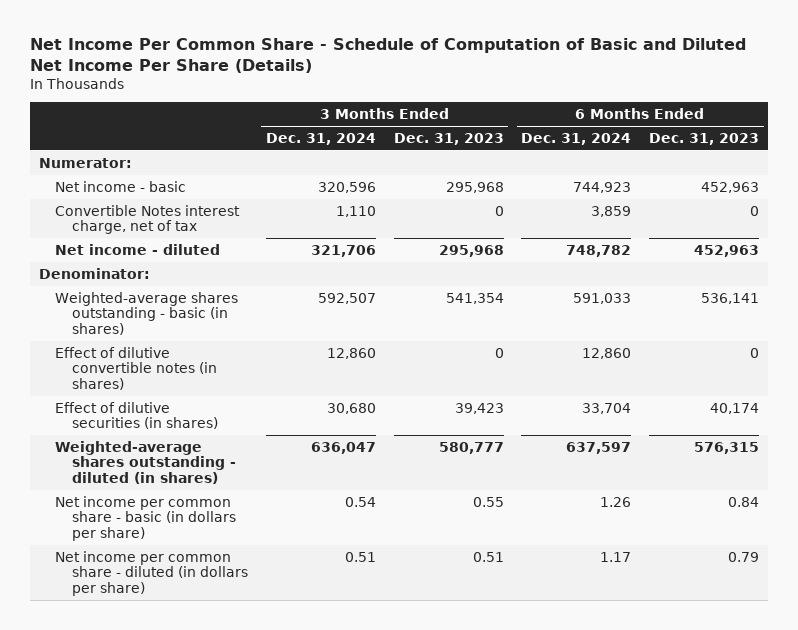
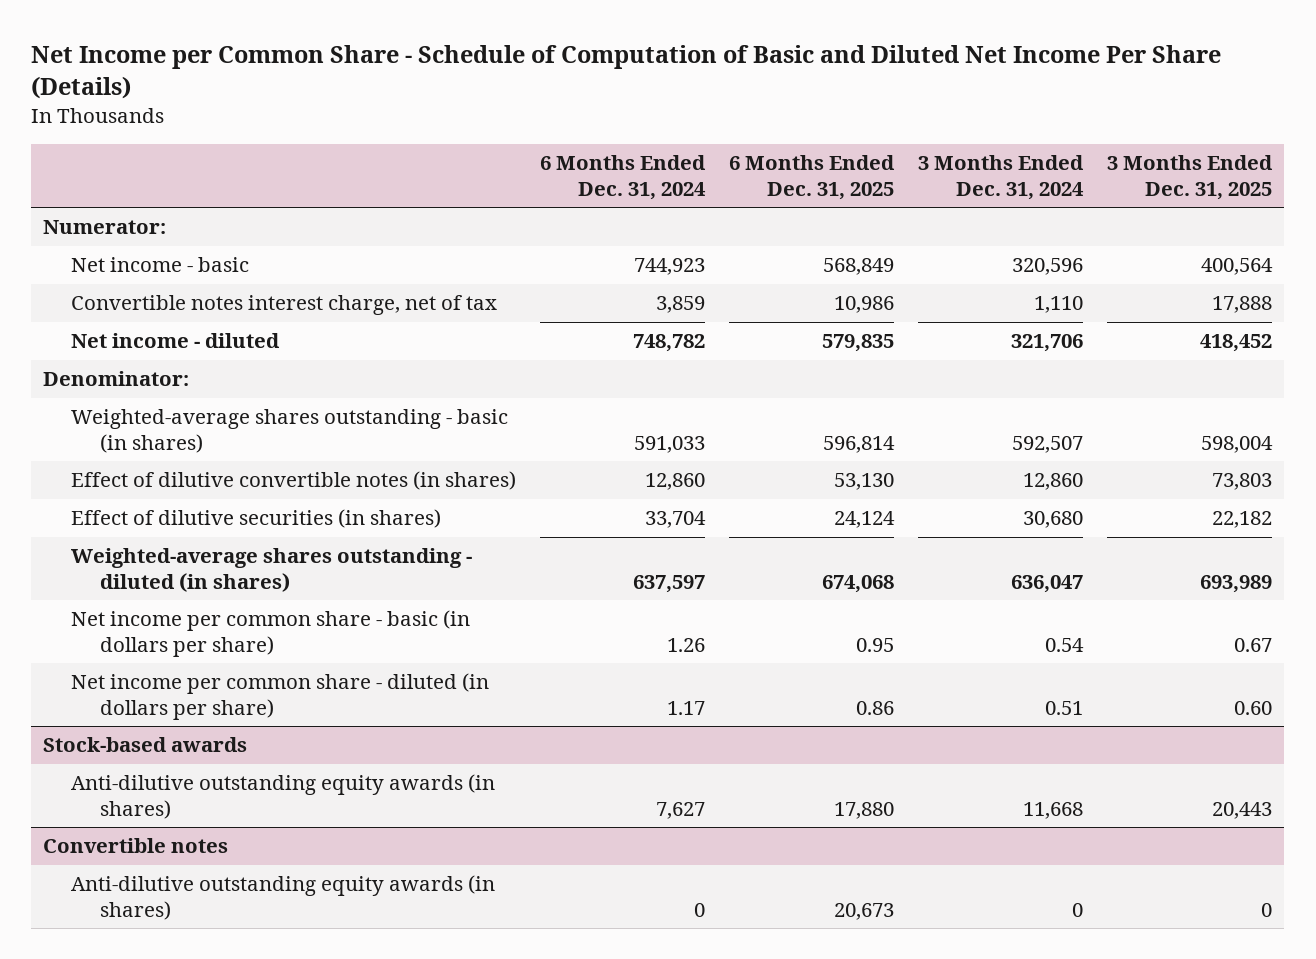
[29,38,746,73] Net Income Per Common Share - Schedule of Computation of Basic and Diluted Net Income Per Share (Details) -> [31,45,1222,100] Net Income per Common Share - Schedule of Computation of Basic and Diluted Net Income Per Share (Details)
[393,132,504,145] Dec. 31, 2023 -> none
[649,132,760,145] Dec. 31, 2023 -> none
none -> [729,155,896,200] 6 Months Ended Dec. 31, 2025
none -> [1107,155,1274,200] 3 Months Ended Dec. 31, 2025
[55,204,241,235] Convertible Notes interest charge, net of tax -> [71,295,498,316] Convertible notes interest charge, net of tax
none -> [43,737,248,753] Stock-based awards
none -> [71,774,496,819] Anti-dilutive outstanding equity awards (in shares)
none -> [43,838,229,854] Convertible notes
none -> [71,875,496,920] Anti-dilutive outstanding equity awards (in shares)

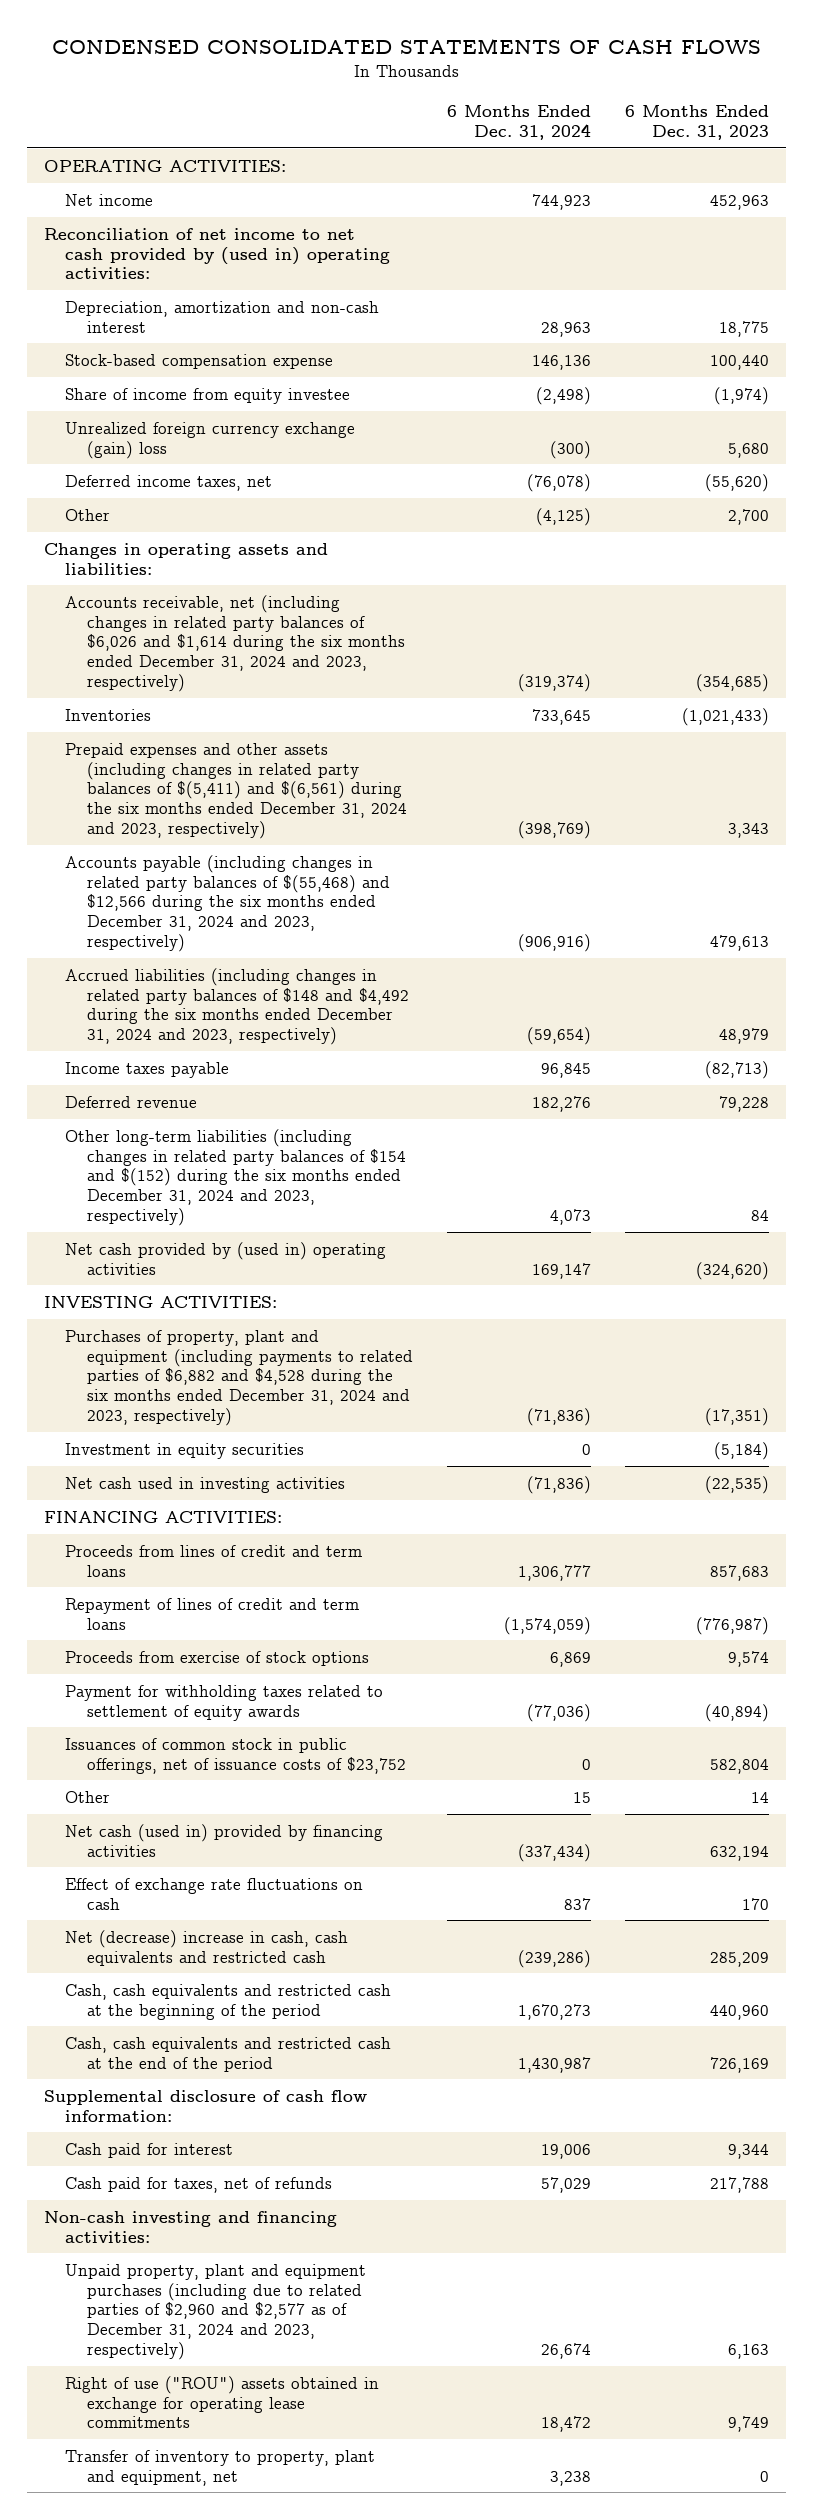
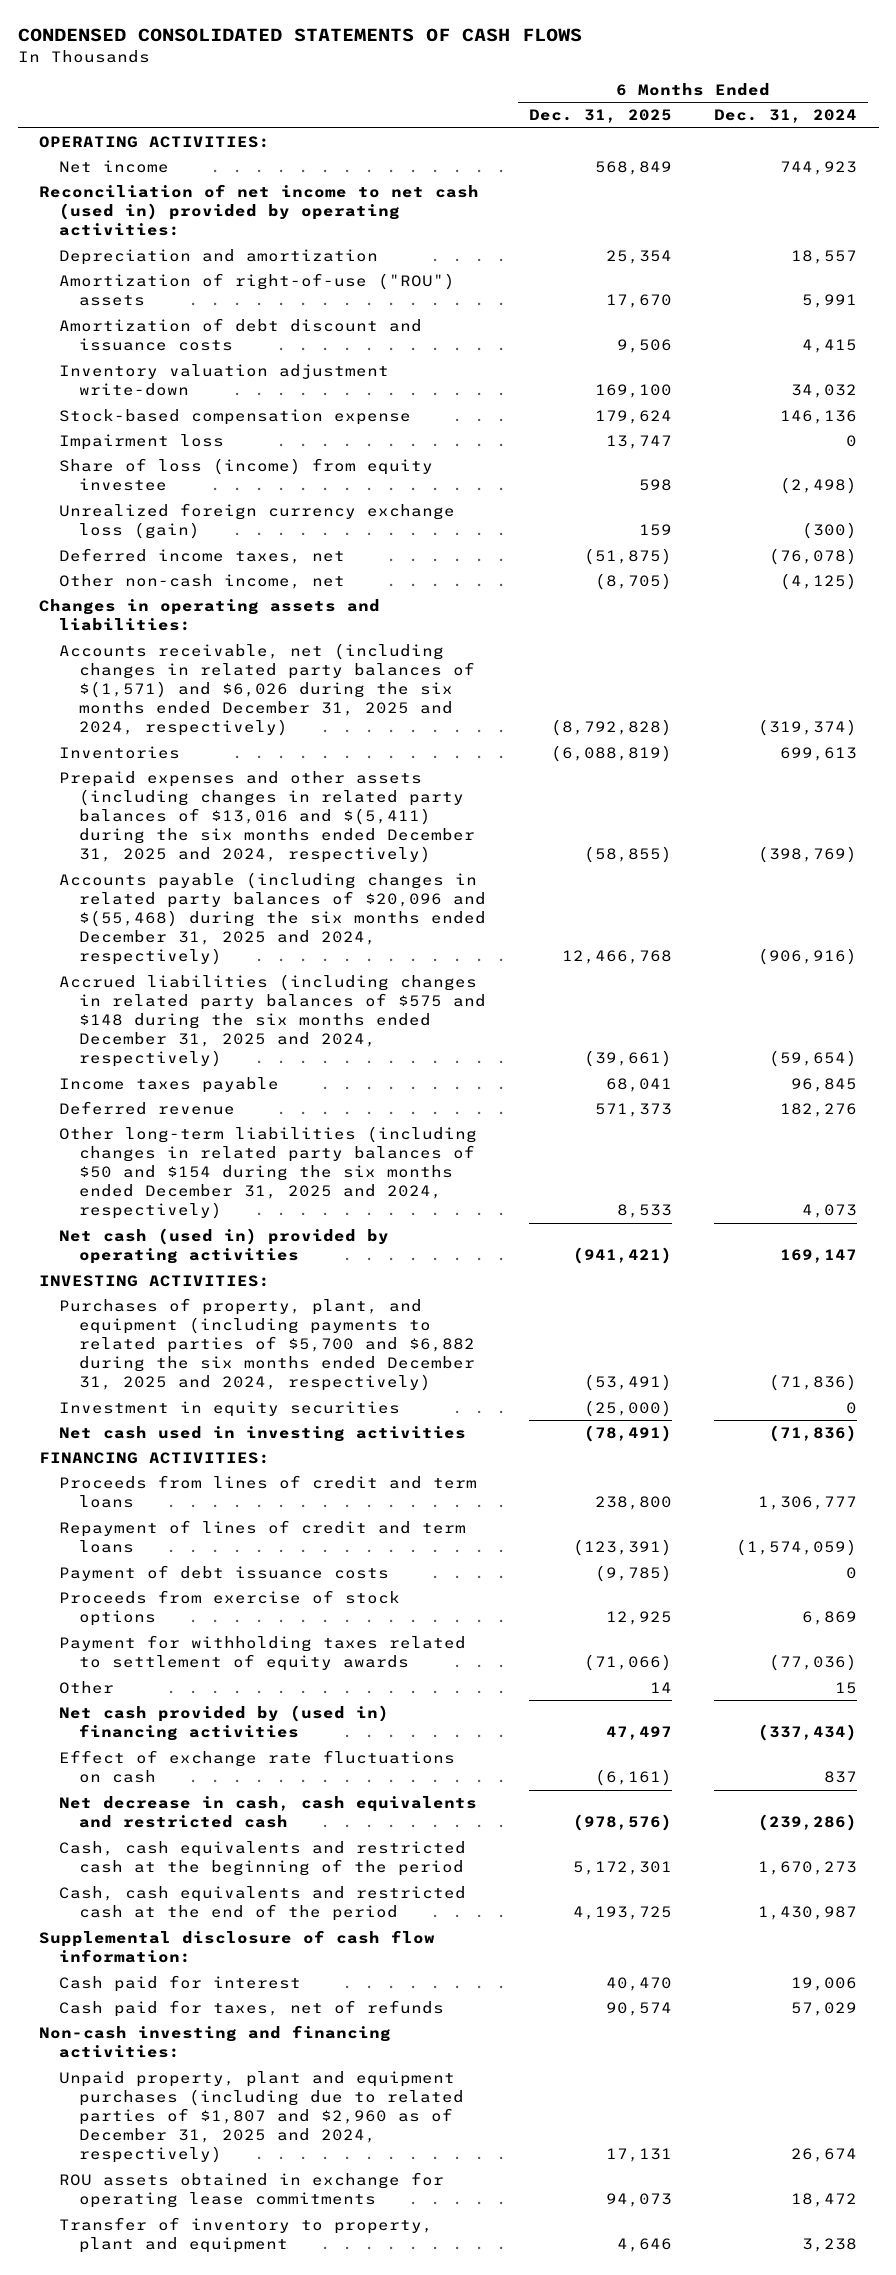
[624,105,769,140] 6 Months Ended Dec. 31, 2023 -> none
none -> [528,109,672,124] Dec. 31, 2025
[44,227,391,280] Reconciliation of net income to net cash provided by (used in) operating activities: -> [38,184,479,237] Reconciliation of net income to net cash (used in) provided by operating activities:
[65,300,380,333] Depreciation, amortization and non-cash interest -> [59,249,379,266] Depreciation and amortization
[540,321,591,337] 28,963 -> [791,250,858,265] 18,557
none -> [59,273,456,307] Amortization of right-of-use ("ROU") assets
none -> [59,318,423,352] Amortization of debt discount and issuance costs
none -> [59,364,390,397] Inventory valuation adjustment write-down
none -> [59,434,225,451] Impairment loss
[65,387,351,404] Share of income from equity investee -> [59,458,434,492] Share of loss (income) from equity investee
[65,421,356,459] Unrealized foreign currency exchange (gain) loss -> [59,503,456,540] Unrealized foreign currency exchange loss (gain)
[65,508,111,521] Other -> [59,574,346,590] Other non-cash income, net
[65,594,405,693] Accounts receivable, net (including changes in related party balances of $6,026 and $1,614 during the six months ended December 31, 2024 and 2023, respectively) -> [59,643,476,737] Accounts receivable, net (including changes in related party balances of $(1,571) and $6,026 during the six months ended December 31, 2025 and 2024, respectively)
[531,708,591,725] 733,645 -> [780,747,858,762] 699,613
[65,742,407,840] Prepaid expenses and other assets (including changes in related party balances of $(5,411) and $(6,561) during the six months ended December 31, 2024 and 2023, respectively) -> [59,771,476,864] Prepaid expenses and other assets (including changes in related party balances of $13,016 and $(5,411) during the six months ended December 31, 2025 and 2024, respectively)
[65,854,390,953] Accounts payable (including changes in related party balances of $(55,468) and $12,566 during the six months ended December 31, 2024 and 2023, respectively) -> [59,872,487,966] Accounts payable (including changes in related party balances of $20,096 and $(55,468) during the six months ended December 31, 2025 and 2024, respectively)
[65,967,409,1046] Accrued liabilities (including changes in related party balances of $148 and $4,492 during the six months ended December 31, 2024 and 2023, respectively) -> [59,974,487,1068] Accrued liabilities (including changes in related party balances of $575 and $148 during the six months ended December 31, 2025 and 2024, respectively)
[65,1128,406,1227] Other long-term liabilities (including changes in related party balances of $154 and $(152) during the six months ended December 31, 2024 and 2023, respectively) -> [59,1126,478,1220] Other long-term liabilities (including changes in related party balances of $50 and $154 during the six months ended December 31, 2025 and 2024, respectively)
[65,1241,387,1275] Net cash provided by (used in) operating activities -> [59,1228,390,1265] Net cash (used in) provided by operating activities
[65,1329,413,1427] Purchases of property, plant and equipment (including payments to related parties of $6,882 and $4,528 during the six months ended December 31, 2024 and 2023, respectively) -> [59,1298,476,1392] Purchases of property, plant, and equipment (including payments to related parties of $5,700 and $6,882 during the six months ended December 31, 2025 and 2024, respectively)
none -> [59,1565,390,1582] Payment of debt issuance costs
[65,1737,406,1774] Issuances of common stock in public offerings, net of issuance costs of $23,752 -> none
[65,1823,384,1857] Net cash (used in) provided by financing activities -> [59,1705,390,1742] Net cash provided by (used in) financing activities
[65,1929,349,1966] Net (decrease) increase in cash, cash equivalents and restricted cash -> [59,1796,478,1829] Net decrease in cash, cash equivalents and restricted cash
[65,2263,367,2361] Unpaid property, plant and equipment purchases (including due to related parties of $2,960 and $2,577 as of December 31, 2024 and 2023, respectively) -> [59,2071,465,2164] Unpaid property, plant and equipment purchases (including due to related parties of $1,807 and $2,960 as of December 31, 2025 and 2024, respectively)
[65,2375,380,2429] Right of use ("ROU") assets obtained in exchange for operating lease commitments -> [59,2172,445,2209] ROU assets obtained in exchange for operating lease commitments
[65,2449,376,2486] Transfer of inventory to property, plant and equipment, net -> [59,2217,434,2254] Transfer of inventory to property, plant and equipment

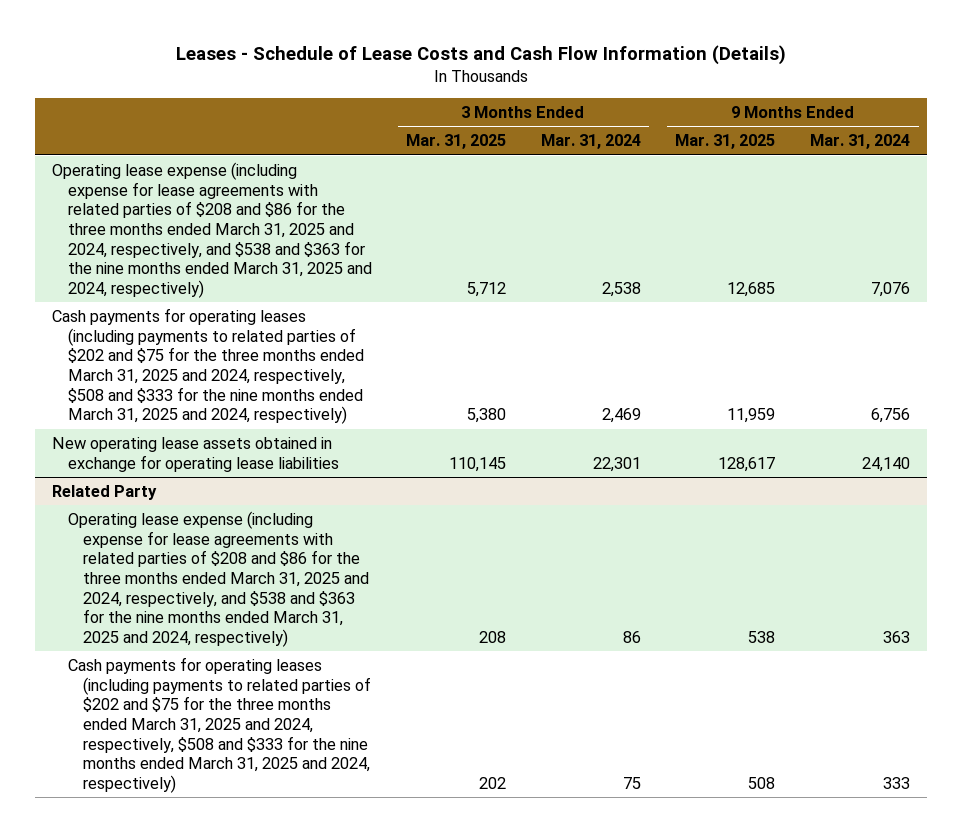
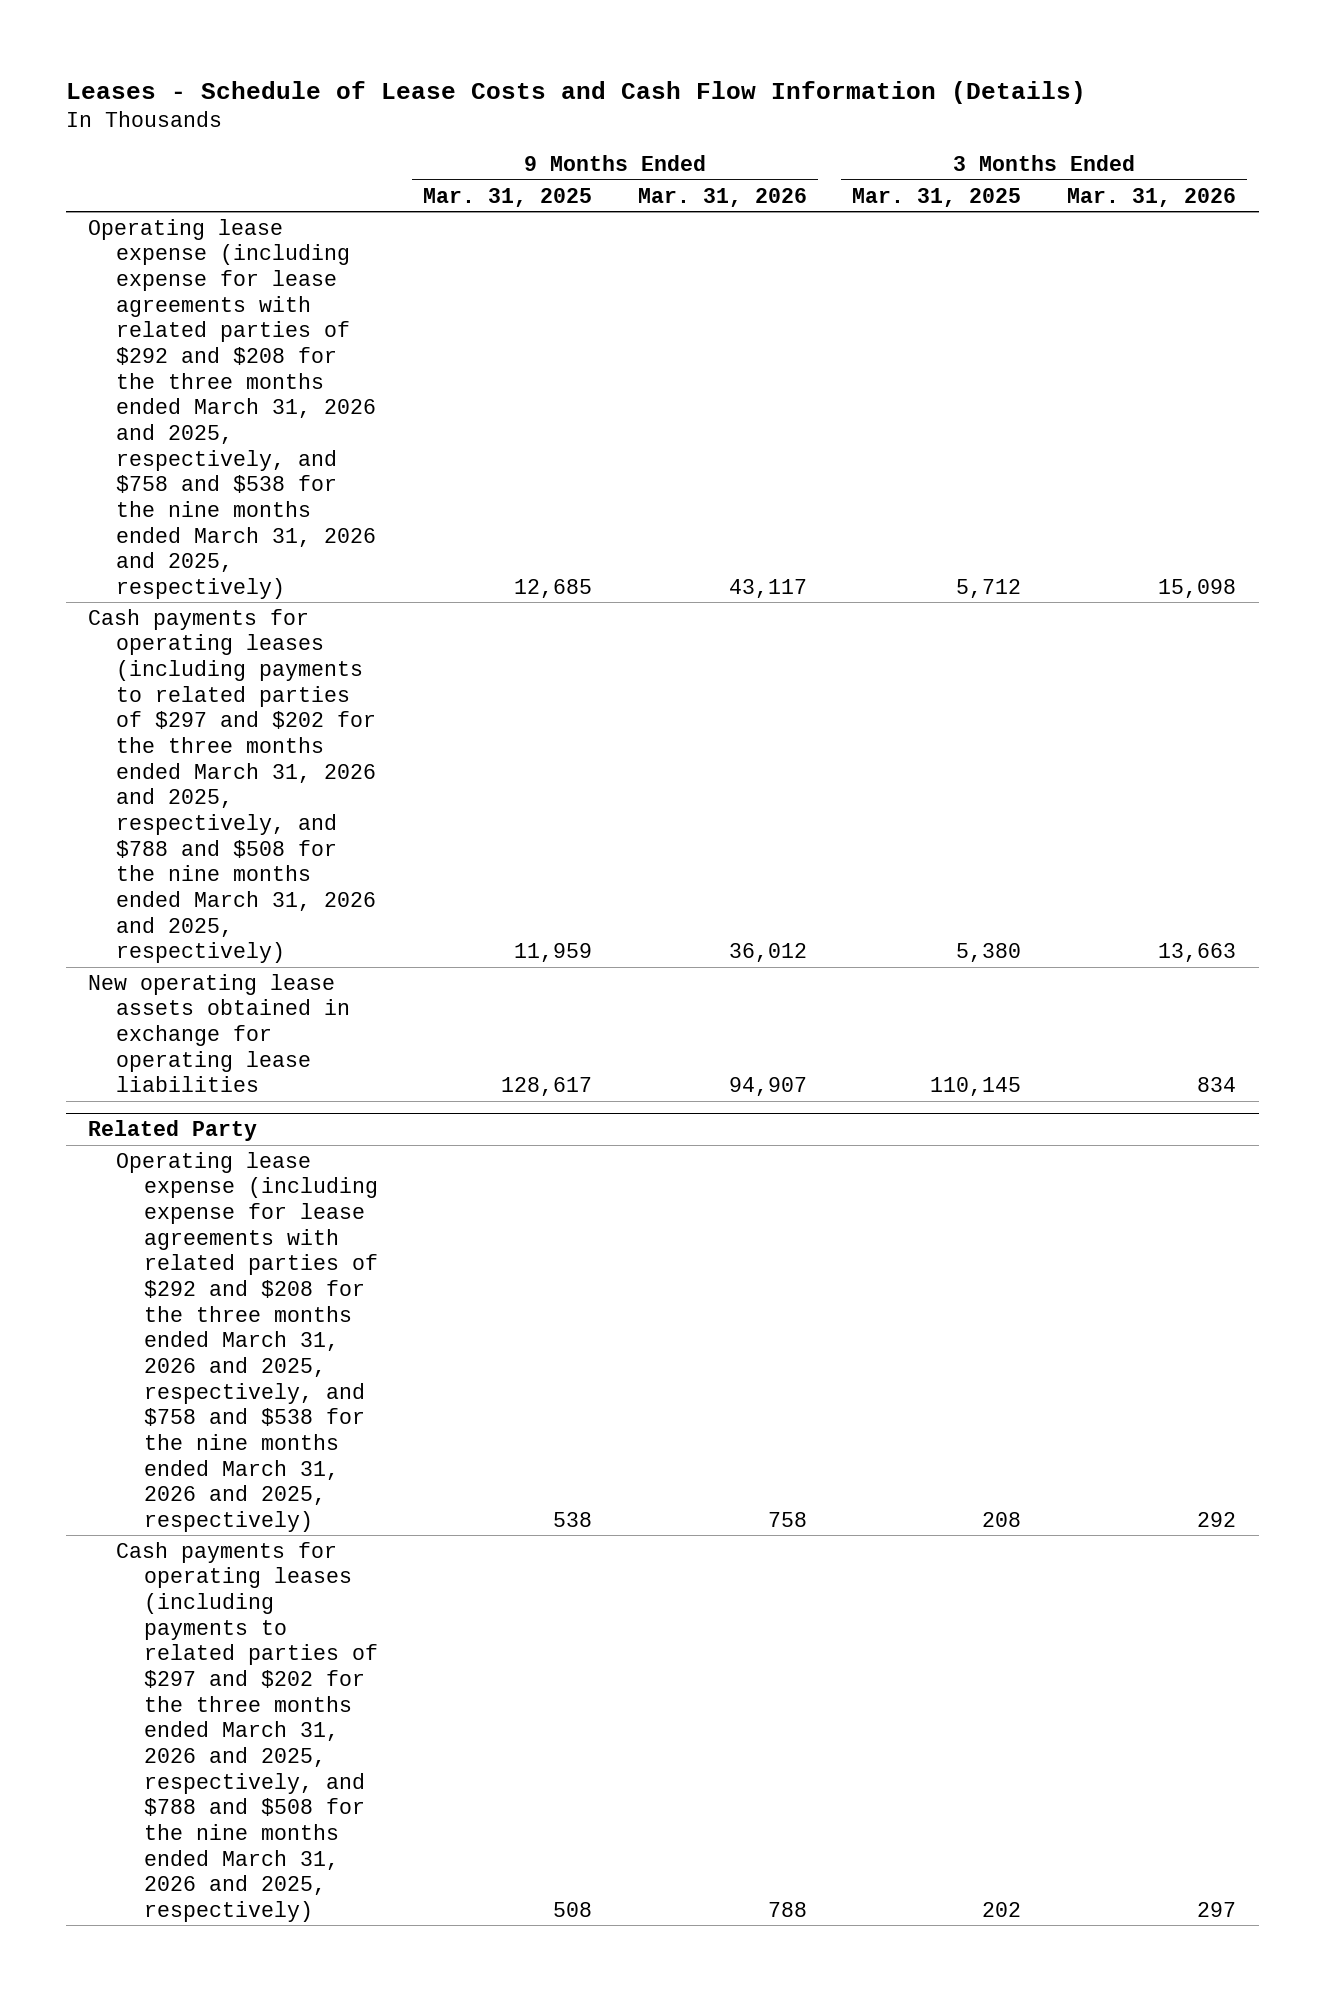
[540,134,641,150] Mar. 31, 2024 -> none
[810,134,911,150] Mar. 31, 2024 -> none
none -> [637,187,807,207] Mar. 31, 2026
none -> [1066,187,1236,207] Mar. 31, 2026
[52,161,372,299] Operating lease expense (including expense for lease agreements with related parties of $208 and $86 for the three months ended March 31, 2025 and 2024, respectively, and $538 and $363 for the nine months ended March 31, 2025 and 2024, respectively) -> [88,218,377,599] Operating lease expense (including expense for lease agreements with related parties of $292 and $208 for the three months ended March 31, 2026 and 2025, respectively, and $758 and $538 for the nine months ended March 31, 2026 and 2025, respectively)
[52,307,364,425] Cash payments for operating leases (including payments to related parties of $202 and $75 for the three months ended March 31, 2025 and 2024, respectively, $508 and $333 for the nine months ended March 31, 2025 and 2024, respectively) -> [88,608,377,964] Cash payments for operating leases (including payments to related parties of $297 and $202 for the three months ended March 31, 2026 and 2025, respectively, and $788 and $508 for the nine months ended March 31, 2026 and 2025, respectively)
[67,510,370,648] Operating lease expense (including expense for lease agreements with related parties of $208 and $86 for the three months ended March 31, 2025 and 2024, respectively, and $538 and $363 for the nine months ended March 31, 2025 and 2024, respectively) -> [116,1151,378,1532] Operating lease expense (including expense for lease agreements with related parties of $292 and $208 for the three months ended March 31, 2026 and 2025, respectively, and $758 and $538 for the nine months ended March 31, 2026 and 2025, respectively)
[67,656,372,794] Cash payments for operating leases (including payments to related parties of $202 and $75 for the three months ended March 31, 2025 and 2024, respectively, $508 and $333 for the nine months ended March 31, 2025 and 2024, respectively) -> [116,1541,378,1922] Cash payments for operating leases (including payments to related parties of $297 and $202 for the three months ended March 31, 2026 and 2025, respectively, and $788 and $508 for the nine months ended March 31, 2026 and 2025, respectively)

